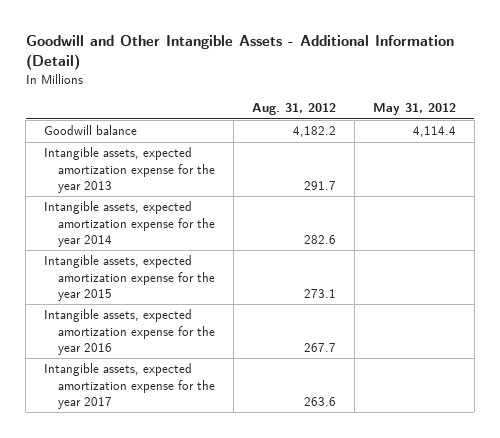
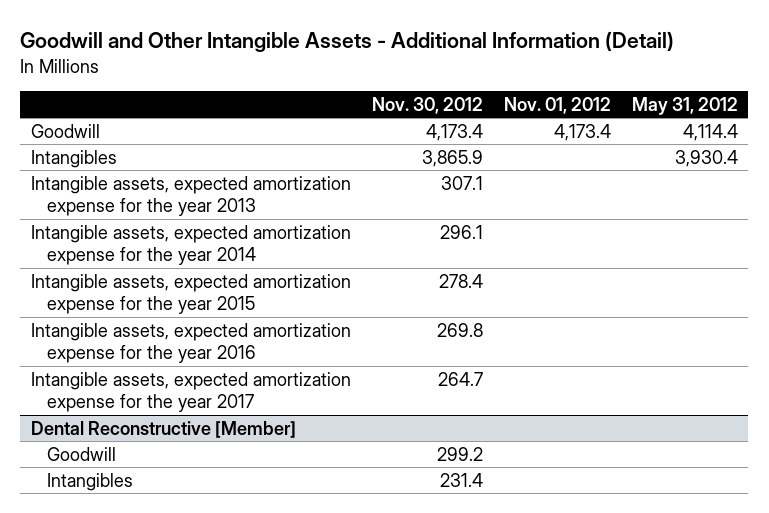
[252,103,337,116] Aug. 31, 2012 -> none
none -> [371,96,483,114] Nov. 30, 2012
none -> [503,96,611,114] Nov. 01, 2012
[44,125,138,136] Goodwill balance -> [30,123,100,138] Goodwill
none -> [30,149,117,168] Intangibles
none -> [30,420,296,438] Dental Reconstructive [Member]
none -> [46,446,116,461] Goodwill
none -> [46,472,133,491] Intangibles

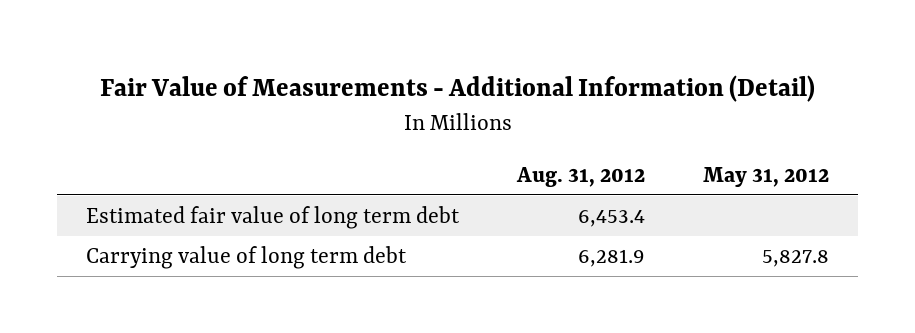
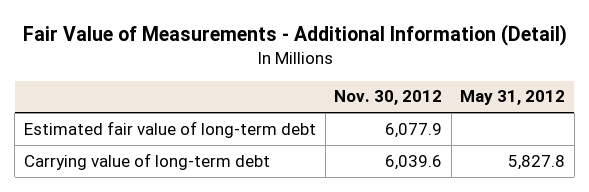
[516,166,646,187] Aug. 31, 2012 -> none
none -> [334,90,443,106] Nov. 30, 2012
[86,206,461,230] Estimated fair value of long term debt -> [24,120,317,138] Estimated fair value of long-term debt
[86,246,408,270] Carrying value of long term debt -> [24,152,271,170] Carrying value of long-term debt

